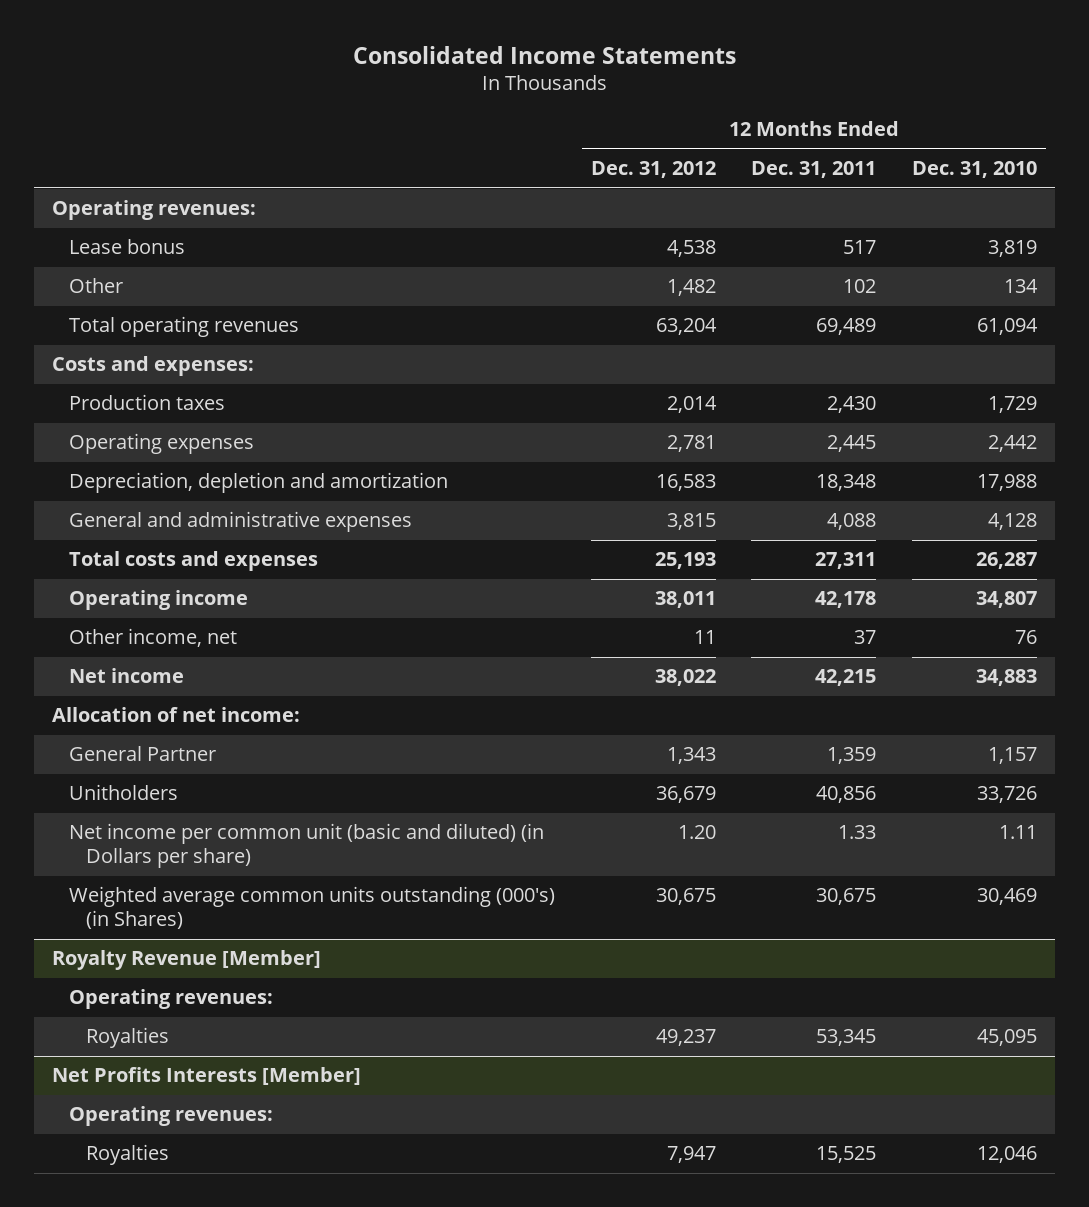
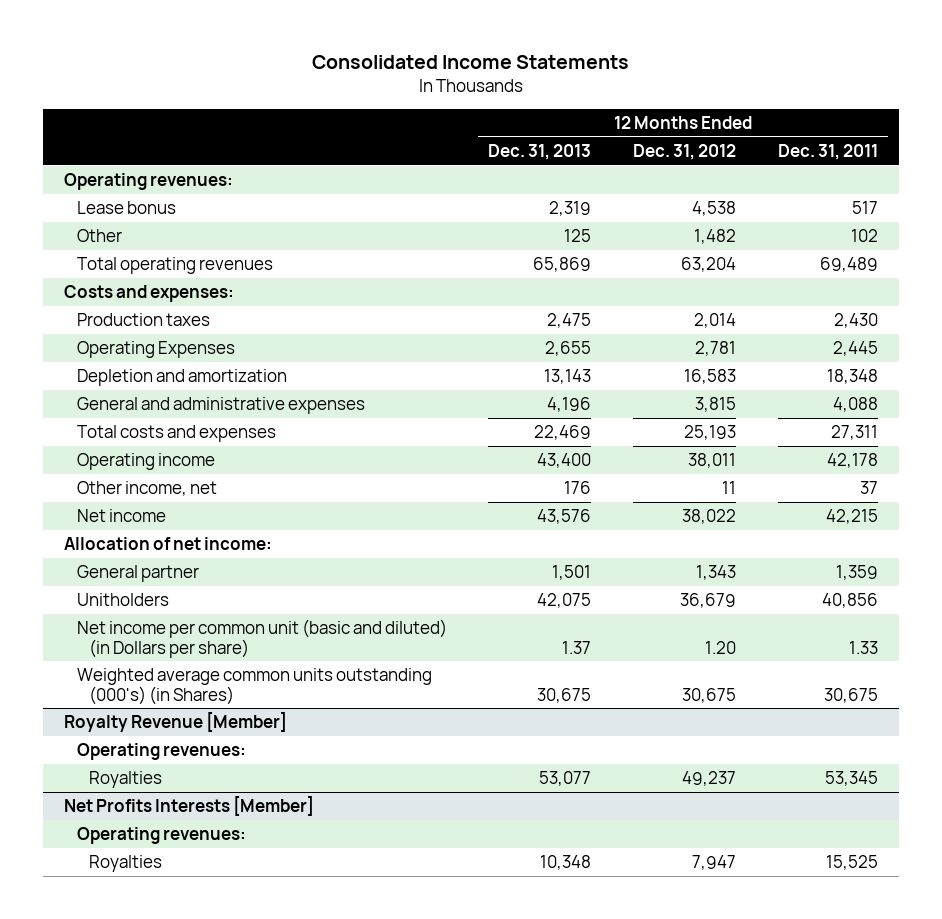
[912,161,1038,179] Dec. 31, 2010 -> none
none -> [488,143,592,160] Dec. 31, 2013
[68,433,254,455] Operating expenses -> [76,341,235,359] Operating Expenses
[68,472,448,494] Depreciation, depletion and amortization -> [76,369,287,387] Depletion and amortization
[68,746,216,762] General Partner -> [76,565,199,583] General partner

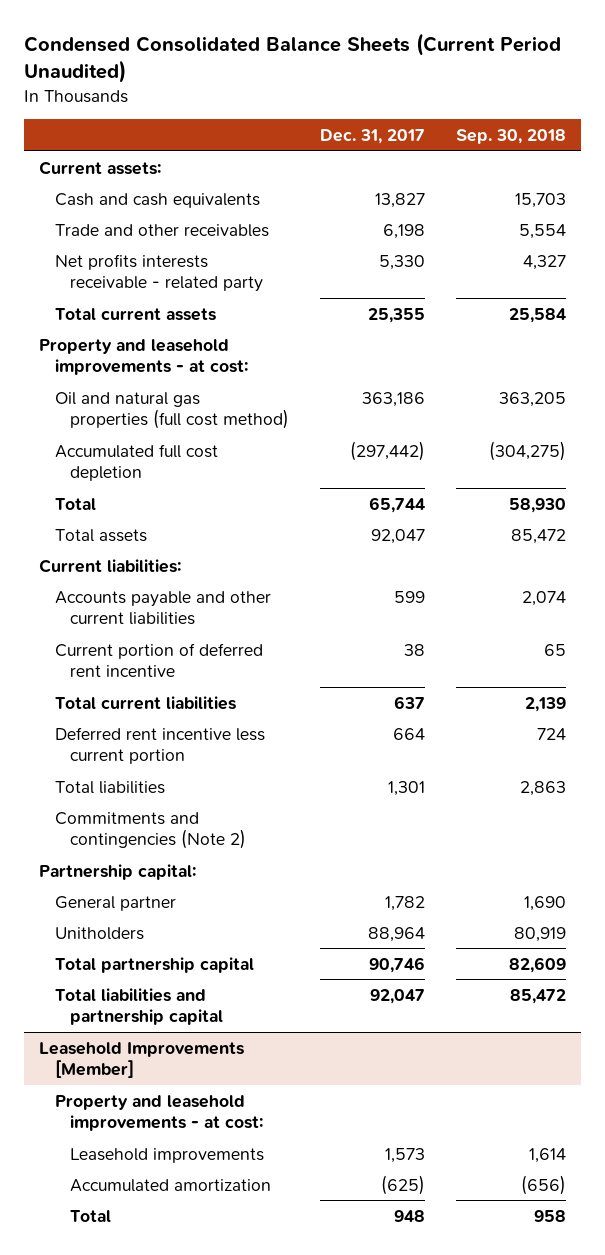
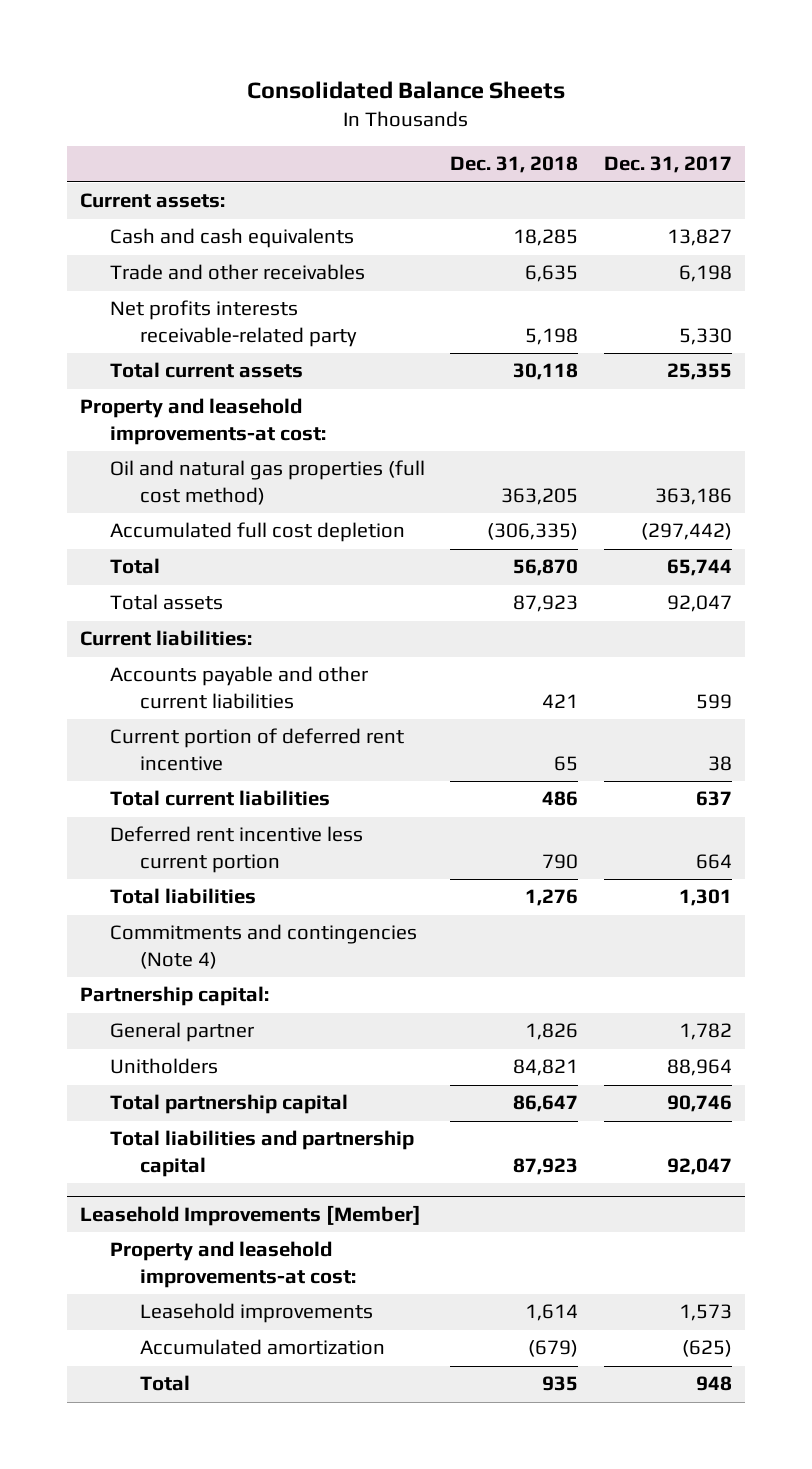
[24,33,562,84] Condensed Consolidated Balance Sheets (Current Period Unaudited) -> [246,81,565,100] Consolidated Balance Sheets
[455,128,566,144] Sep. 30, 2018 -> none
none -> [450,156,579,174] Dec. 31, 2018
[54,253,264,293] Net profits interests receivable - related party -> [109,300,357,347] Net profits interests receivable-related party
[39,338,248,376] Property and leasehold improvements - at cost: -> [79,398,326,445] Property and leasehold improvements-at cost:
[54,811,247,850] Commitments and contingencies (Note 2) -> [109,924,417,969] Commitments and contingencies (Note 4)
[54,1094,264,1132] Property and leasehold improvements - at cost: -> [109,1241,356,1288] Property and leasehold improvements-at cost:

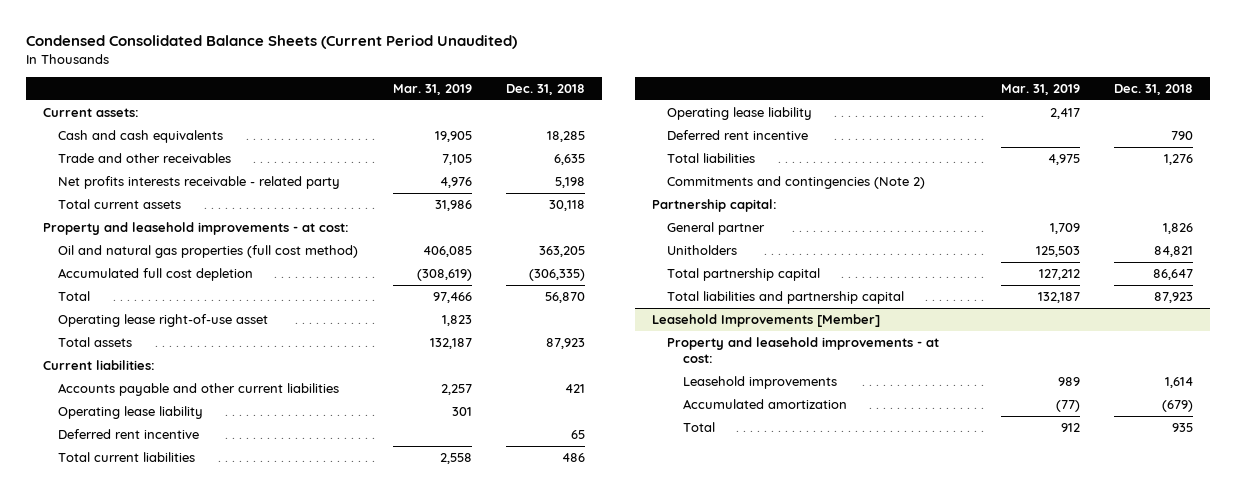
[246,81,565,100] Consolidated Balance Sheets -> [25,35,517,50] Condensed Consolidated Balance Sheets (Current Period Unaudited)
[604,156,733,174] Dec. 31, 2017 -> none
none -> [392,84,472,96] Mar. 31, 2019
[109,300,357,347] Net profits interests receivable-related party -> [58,176,341,190] Net profits interests receivable - related party
[79,398,326,445] Property and leasehold improvements-at cost: -> [42,222,349,236] Property and leasehold improvements - at cost:
none -> [58,314,269,328] Operating lease right-of-use asset
none -> [58,406,204,420] Operating lease liability
[109,728,404,771] Current portion of deferred rent incentive -> [58,429,200,440] Deferred rent incentive
none -> [667,107,813,121] Operating lease liability
[109,826,363,873] Deferred rent incentive less current portion -> [667,130,809,141] Deferred rent incentive
[109,924,417,969] Commitments and contingencies (Note 4) -> [667,176,926,190] Commitments and contingencies (Note 2)
[109,1241,356,1288] Property and leasehold improvements-at cost: -> [667,337,940,363] Property and leasehold improvements - at cost:

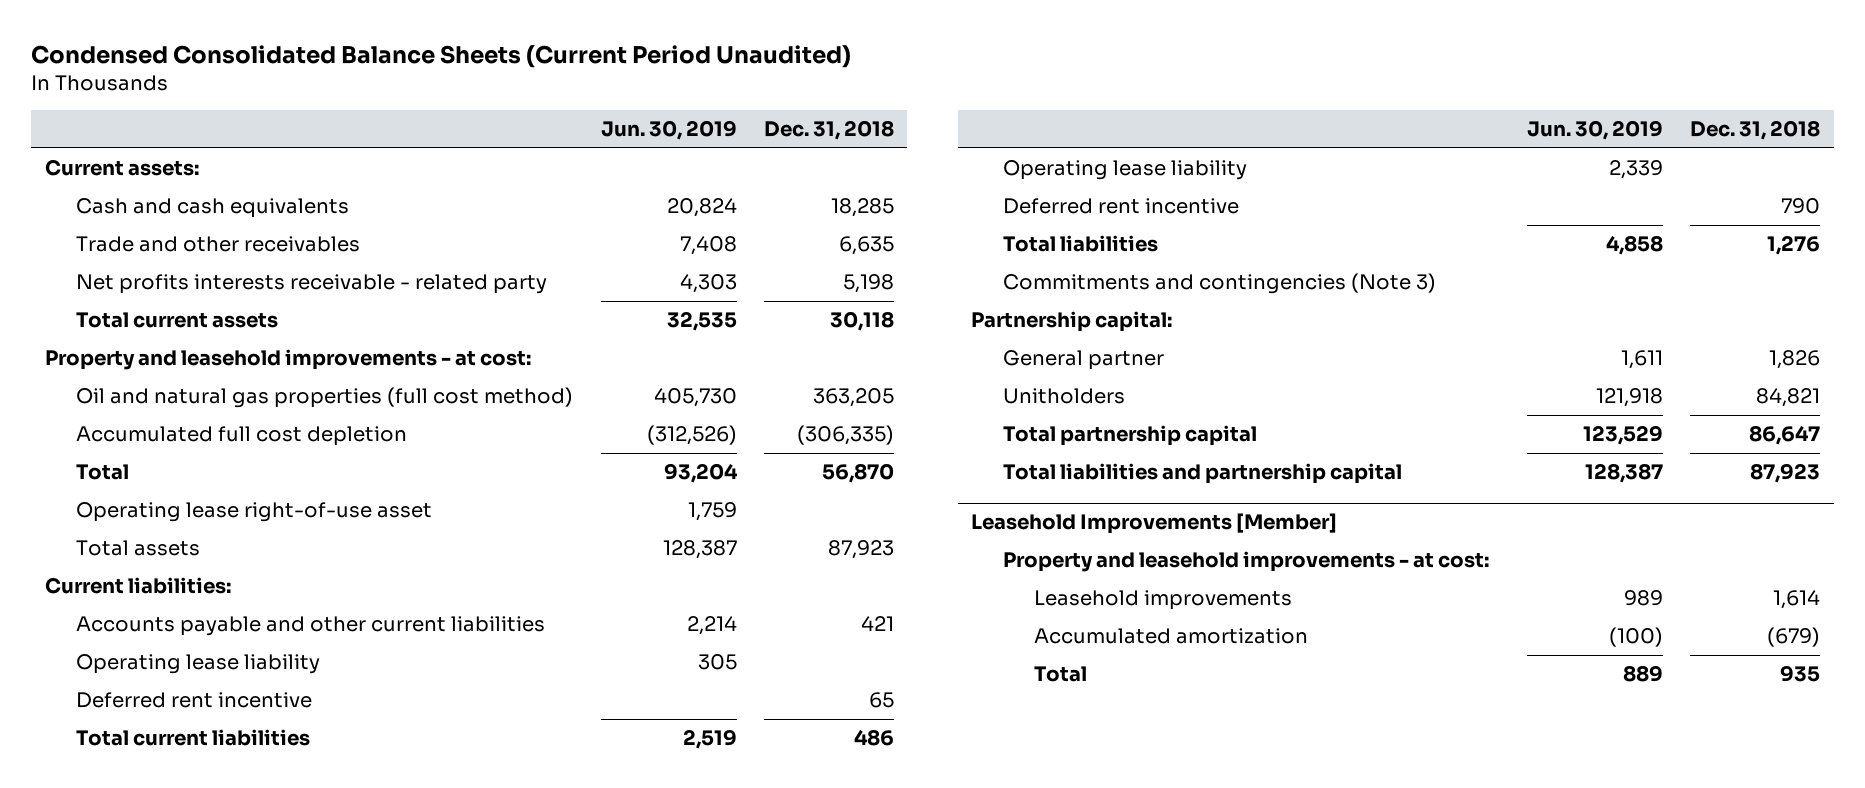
[392,84,472,96] Mar. 31, 2019 -> none
none -> [600,120,737,141] Jun. 30, 2019
[667,176,926,190] Commitments and contingencies (Note 2) -> [1002,273,1436,295] Commitments and contingencies (Note 3)

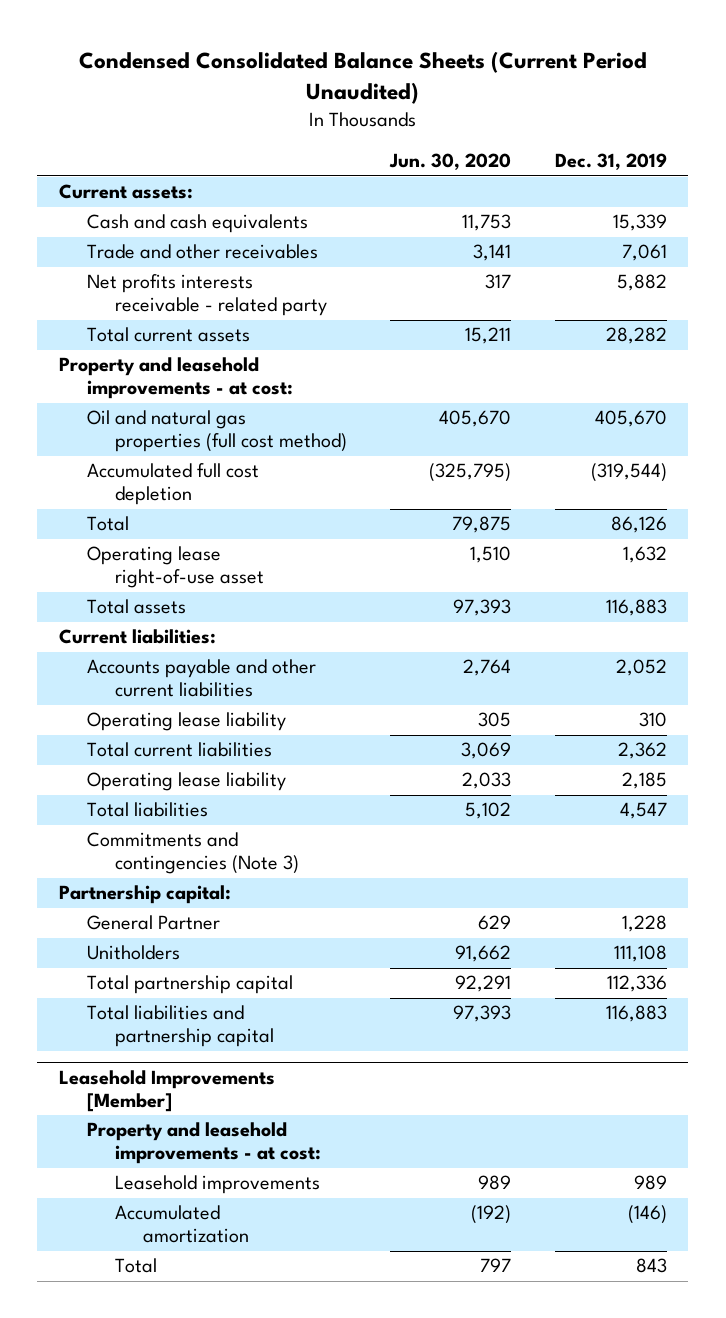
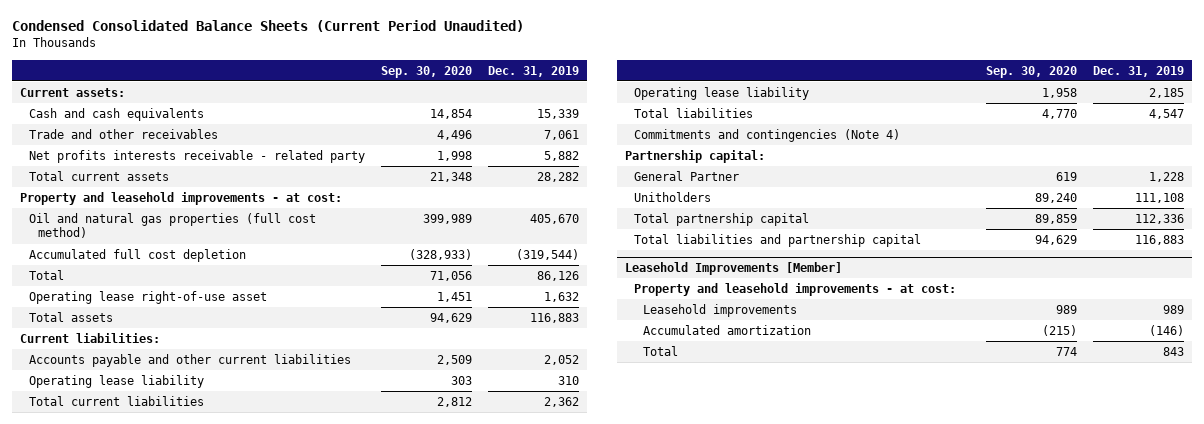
[389,153,512,171] Jun. 30, 2020 -> none
none -> [380,65,472,78] Sep. 30, 2020
[87,832,299,875] Commitments and contingencies (Note 3) -> [634,129,901,143] Commitments and contingencies (Note 4)

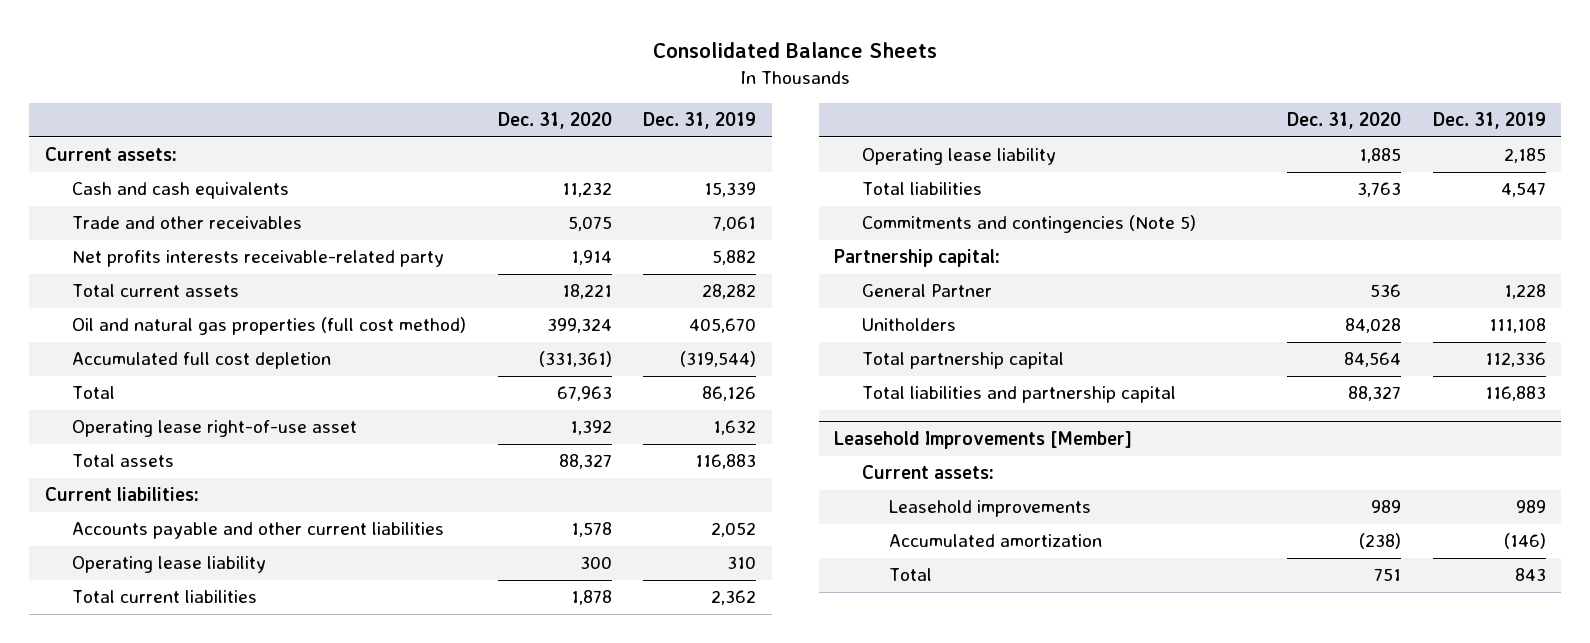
[11,19,524,32] Condensed Consolidated Balance Sheets (Current Period Unaudited) -> [653,42,938,59] Consolidated Balance Sheets
[380,65,472,78] Sep. 30, 2020 -> none
none -> [497,111,612,129] Dec. 31, 2020
[29,150,366,164] Net profits interests receivable - related party -> [72,250,445,268] Net profits interests receivable-related party
[19,192,342,206] Property and leasehold improvements - at cost: -> none
[634,129,901,143] Commitments and contingencies (Note 4) -> [861,215,1196,234] Commitments and contingencies (Note 5)
[634,283,957,297] Property and leasehold improvements - at cost: -> none
none -> [861,465,994,480] Current assets:

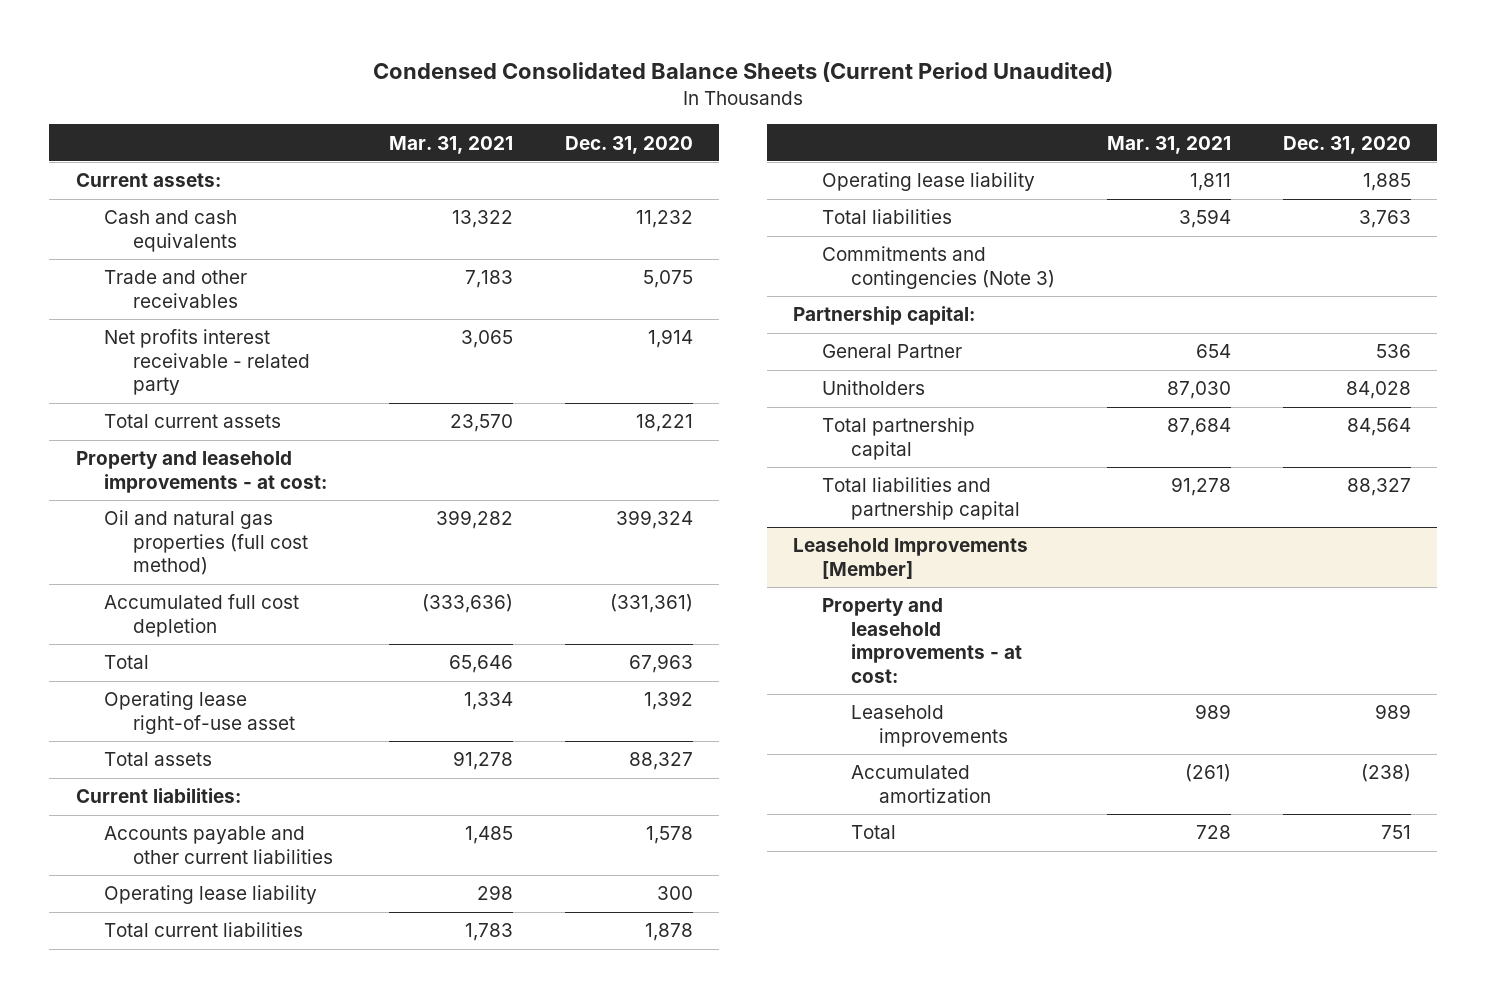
[653,42,938,59] Consolidated Balance Sheets -> [373,62,1114,83] Condensed Consolidated Balance Sheets (Current Period Unaudited)
[643,111,757,129] Dec. 31, 2019 -> none
none -> [388,135,513,154] Mar. 31, 2021
[72,250,445,268] Net profits interests receivable-related party -> [104,329,310,396] Net profits interest receivable - related party
none -> [75,451,328,493] Property and leasehold improvements - at cost:
[861,215,1196,234] Commitments and contingencies (Note 5) -> [822,246,1055,289] Commitments and contingencies (Note 3)
[861,465,994,480] Current assets: -> none
none -> [822,598,1022,684] Property and leasehold improvements - at cost:

